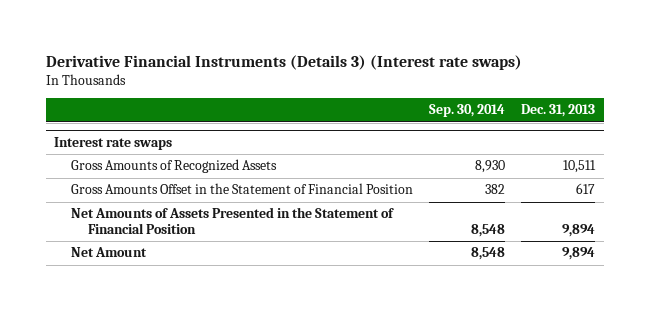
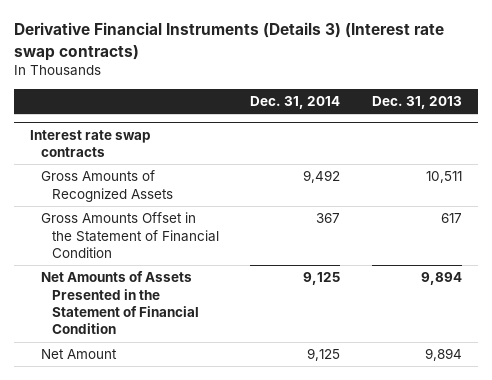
[46,54,523,70] Derivative Financial Instruments (Details 3) (Interest rate swaps) -> [14,22,445,61] Derivative Financial Instruments (Details 3) (Interest rate swap contracts)
[429,104,506,118] Sep. 30, 2014 -> none
none -> [250,95,341,109] Dec. 31, 2014
[54,137,173,151] Interest rate swaps -> [30,129,152,158] Interest rate swap contracts
[71,183,414,195] Gross Amounts Offset in the Statement of Financial Position -> [40,212,219,258] Gross Amounts Offset in the Statement of Financial Condition
[71,207,395,235] Net Amounts of Assets Presented in the Statement of Financial Position -> [40,271,199,335] Net Amounts of Assets Presented in the Statement of Financial Condition

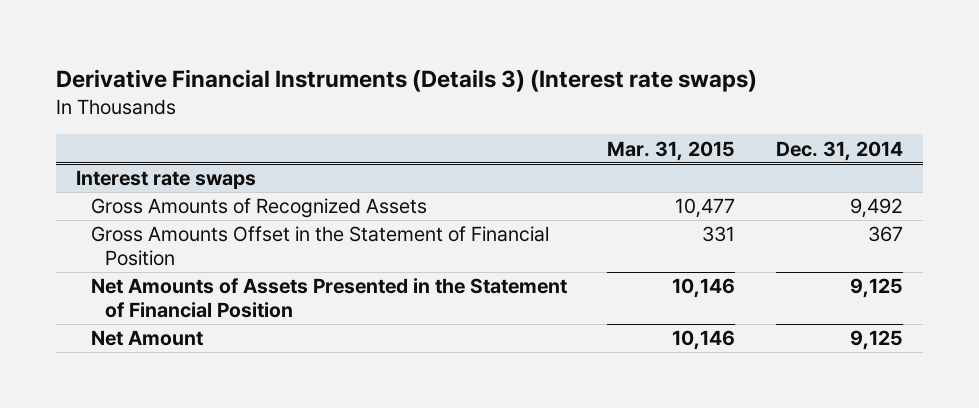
[14,22,445,61] Derivative Financial Instruments (Details 3) (Interest rate swap contracts) -> [55,68,757,92] Derivative Financial Instruments (Details 3) (Interest rate swaps)
[371,95,462,109] Dec. 31, 2013 -> none
none -> [607,140,736,161] Mar. 31, 2015
[30,129,152,158] Interest rate swap contracts -> [76,170,257,190] Interest rate swaps
[40,212,219,258] Gross Amounts Offset in the Statement of Financial Condition -> [90,226,549,266] Gross Amounts Offset in the Statement of Financial Position
[40,271,199,335] Net Amounts of Assets Presented in the Statement of Financial Condition -> [90,278,567,318] Net Amounts of Assets Presented in the Statement of Financial Position

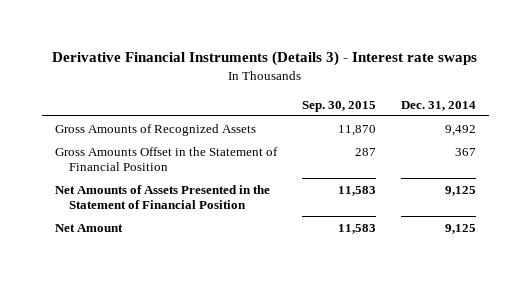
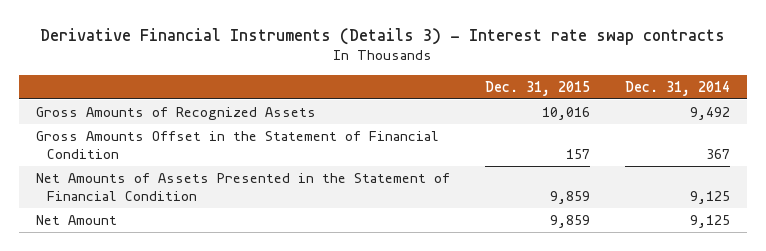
[52,51,478,67] Derivative Financial Instruments (Details 3) - Interest rate swaps -> [40,27,726,45] Derivative Financial Instruments (Details 3) - Interest rate swap contracts
[301,100,376,112] Sep. 30, 2015 -> none
none -> [485,80,591,96] Dec. 31, 2015
[54,146,278,171] Gross Amounts Offset in the Statement of Financial Position -> [36,131,440,160] Gross Amounts Offset in the Statement of Financial Condition
[54,184,270,209] Net Amounts of Assets Presented in the Statement of Financial Position -> [36,173,451,202] Net Amounts of Assets Presented in the Statement of Financial Condition

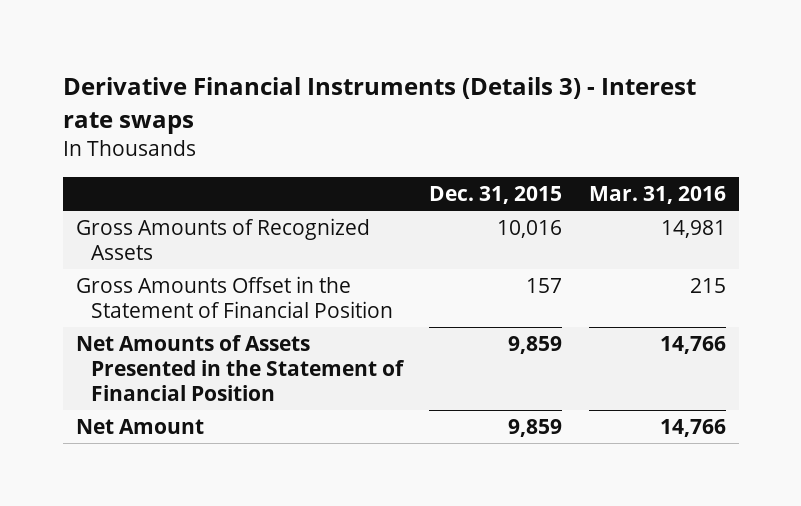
[40,27,726,45] Derivative Financial Instruments (Details 3) - Interest rate swap contracts -> [62,77,696,134] Derivative Financial Instruments (Details 3) - Interest rate swaps
[624,80,730,96] Dec. 31, 2014 -> none
none -> [588,186,726,205] Mar. 31, 2016
[36,131,440,160] Gross Amounts Offset in the Statement of Financial Condition -> [75,275,394,318] Gross Amounts Offset in the Statement of Financial Position
[36,173,451,202] Net Amounts of Assets Presented in the Statement of Financial Condition -> [75,334,406,401] Net Amounts of Assets Presented in the Statement of Financial Position

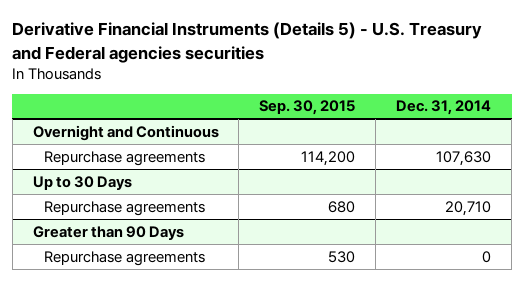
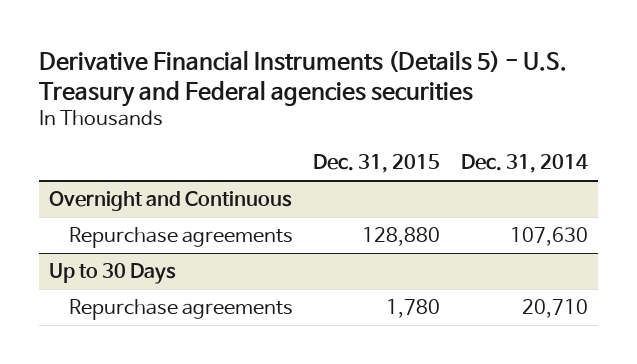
[259,100,356,116] Sep. 30, 2015 -> none
none -> [313,154,441,174] Dec. 31, 2015
[32,225,184,240] Greater than 90 Days -> none
[44,250,206,266] Repurchase agreements -> none

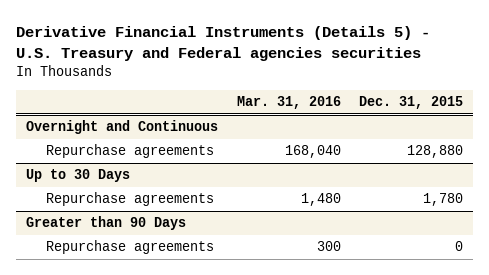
[461,154,589,174] Dec. 31, 2014 -> none
none -> [236,96,341,110] Mar. 31, 2016
none -> [25,216,186,231] Greater than 90 Days
none -> [46,240,215,255] Repurchase agreements

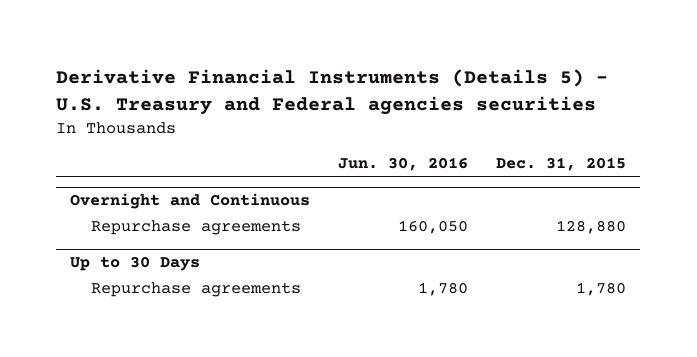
[236,96,341,110] Mar. 31, 2016 -> none
none -> [338,157,469,172] Jun. 30, 2016
[25,216,186,231] Greater than 90 Days -> none
[46,240,215,255] Repurchase agreements -> none

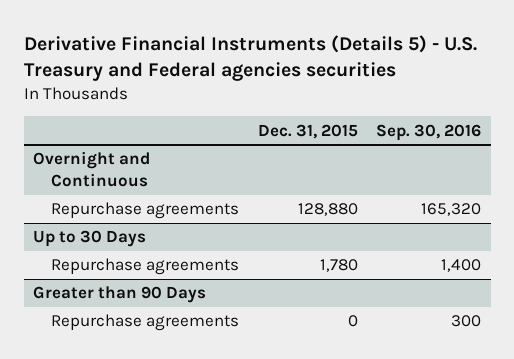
[338,157,469,172] Jun. 30, 2016 -> none
none -> [376,123,482,141] Sep. 30, 2016
none -> [32,286,206,304] Greater than 90 Days
none -> [51,314,240,332] Repurchase agreements

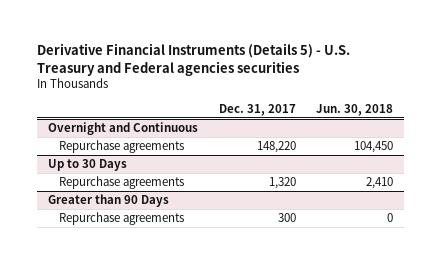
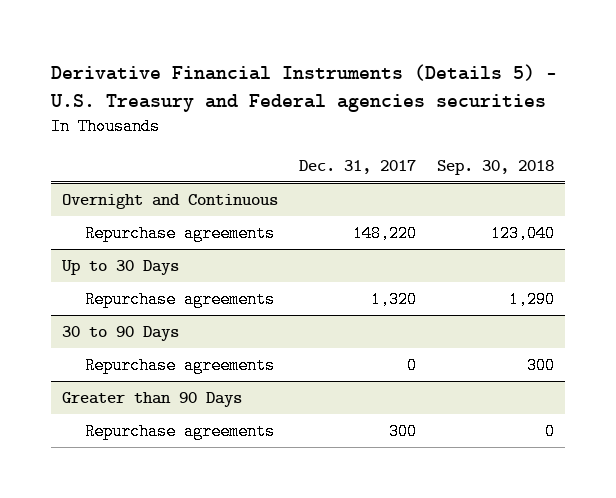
[316,104,394,117] Jun. 30, 2018 -> none
none -> [437,159,555,175] Sep. 30, 2018
none -> [61,326,179,342] 30 to 90 Days
none -> [84,357,275,375] Repurchase agreements

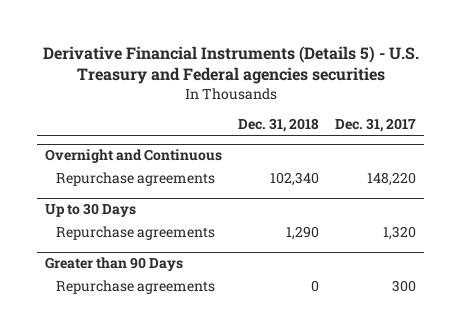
[437,159,555,175] Sep. 30, 2018 -> none
none -> [238,117,320,132] Dec. 31, 2018
[61,326,179,342] 30 to 90 Days -> none
[84,357,275,375] Repurchase agreements -> none

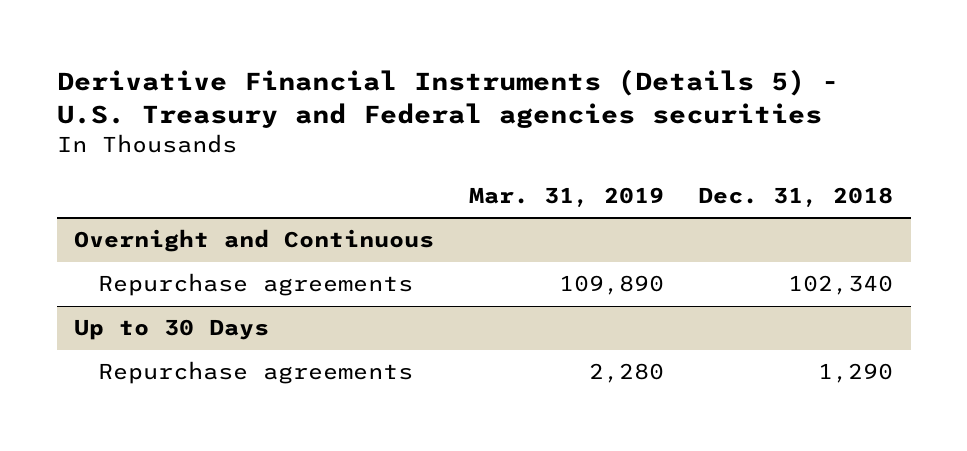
[335,117,417,132] Dec. 31, 2017 -> none
none -> [468,186,664,207] Mar. 31, 2019
[45,257,184,272] Greater than 90 Days -> none
[56,280,216,295] Repurchase agreements -> none

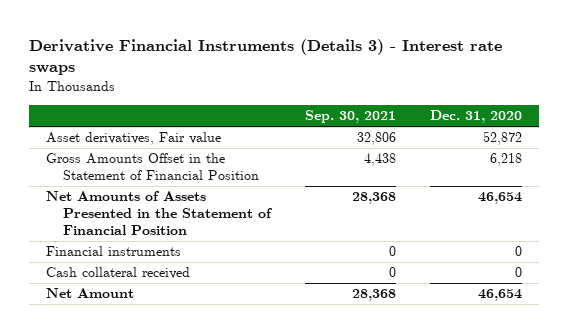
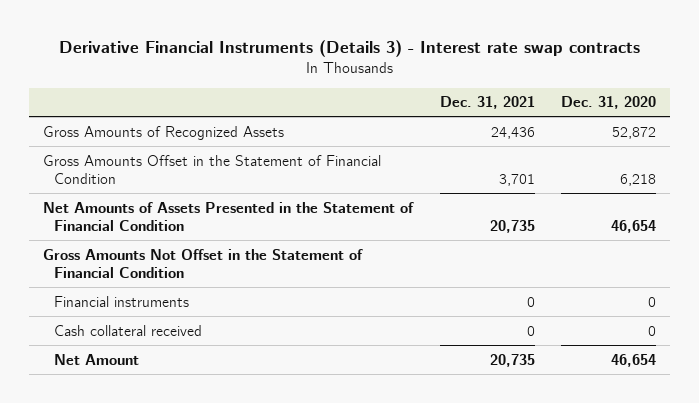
[29,38,503,76] Derivative Financial Instruments (Details 3) - Interest rate swaps -> [58,39,640,57] Derivative Financial Instruments (Details 3) - Interest rate swap contracts
[304,110,396,124] Sep. 30, 2021 -> none
none -> [439,96,535,110] Dec. 31, 2021
[46,132,222,146] Asset derivatives, Fair value -> [42,125,284,140] Gross Amounts of Recognized Assets
[46,153,259,181] Gross Amounts Offset in the Statement of Financial Position -> [42,154,381,184] Gross Amounts Offset in the Statement of Financial Condition
[46,191,273,235] Net Amounts of Assets Presented in the Statement of Financial Position -> [42,201,414,231] Net Amounts of Assets Presented in the Statement of Financial Condition
none -> [42,248,363,278] Gross Amounts Not Offset in the Statement of Financial Condition

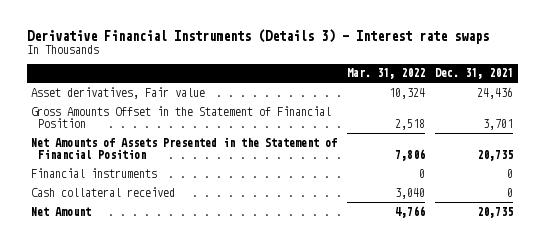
[58,39,640,57] Derivative Financial Instruments (Details 3) - Interest rate swap contracts -> [26,29,489,45] Derivative Financial Instruments (Details 3) - Interest rate swaps
[561,96,657,110] Dec. 31, 2020 -> none
none -> [347,68,426,80] Mar. 31, 2022
[42,248,363,278] Gross Amounts Not Offset in the Statement of Financial Condition -> none
[42,125,284,140] Gross Amounts of Recognized Assets -> [31,86,206,99] Asset derivatives, Fair value
[42,154,381,184] Gross Amounts Offset in the Statement of Financial Condition -> [31,105,332,128] Gross Amounts Offset in the Statement of Financial Position
[42,201,414,231] Net Amounts of Assets Presented in the Statement of Financial Condition -> [31,136,338,159] Net Amounts of Assets Presented in the Statement of Financial Position

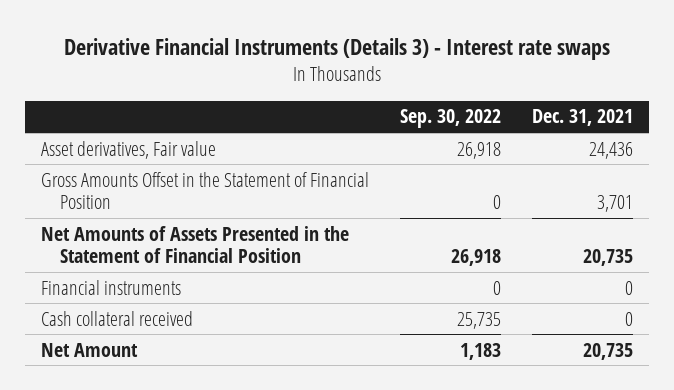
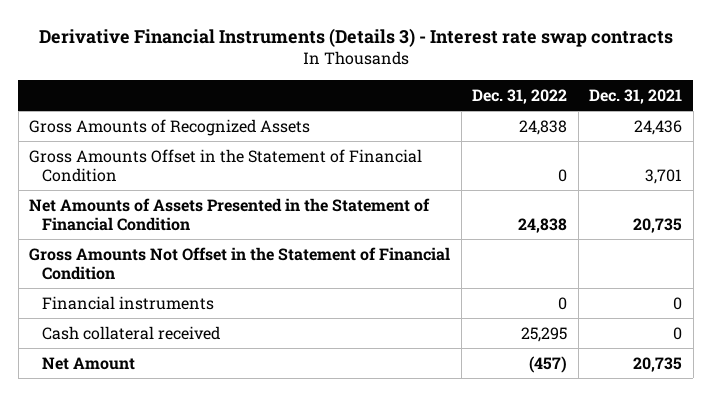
[64,38,611,61] Derivative Financial Instruments (Details 3) - Interest rate swaps -> [38,27,673,47] Derivative Financial Instruments (Details 3) - Interest rate swap contracts
[400,109,502,129] Sep. 30, 2022 -> none
none -> [472,88,568,104] Dec. 31, 2022
[40,140,216,159] Asset derivatives, Fair value -> [29,118,311,136] Gross Amounts of Recognized Assets
[40,171,369,210] Gross Amounts Offset in the Statement of Financial Position -> [29,148,423,182] Gross Amounts Offset in the Statement of Financial Condition
[40,225,349,264] Net Amounts of Assets Presented in the Statement of Financial Position -> [29,197,431,231] Net Amounts of Assets Presented in the Statement of Financial Condition
none -> [29,246,451,280] Gross Amounts Not Offset in the Statement of Financial Condition

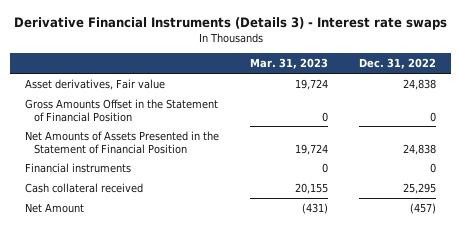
[38,27,673,47] Derivative Financial Instruments (Details 3) - Interest rate swap contracts -> [13,17,447,31] Derivative Financial Instruments (Details 3) - Interest rate swaps
[589,88,683,104] Dec. 31, 2021 -> none
none -> [250,58,329,70] Mar. 31, 2023
[29,246,451,280] Gross Amounts Not Offset in the Statement of Financial Condition -> none
[29,118,311,136] Gross Amounts of Recognized Assets -> [25,78,166,90] Asset derivatives, Fair value
[29,148,423,182] Gross Amounts Offset in the Statement of Financial Condition -> [25,98,219,122] Gross Amounts Offset in the Statement of Financial Position
[29,197,431,231] Net Amounts of Assets Presented in the Statement of Financial Condition -> [25,130,220,154] Net Amounts of Assets Presented in the Statement of Financial Position

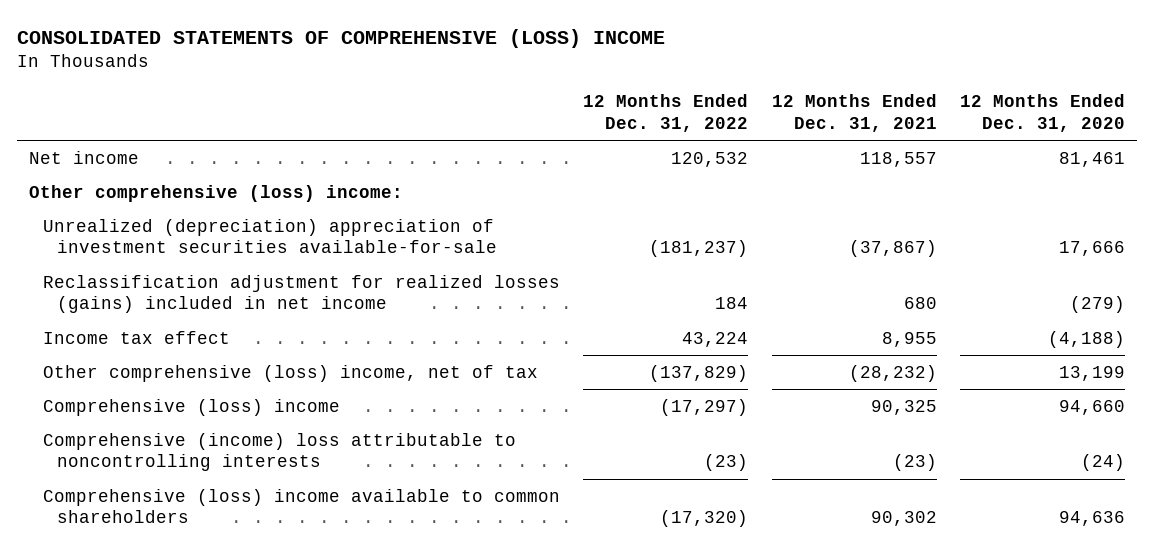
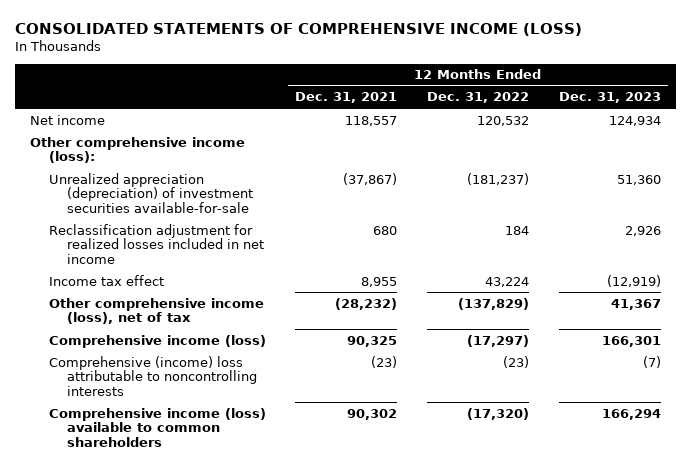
[17,28,666,48] CONSOLIDATED STATEMENTS OF COMPREHENSIVE (LOSS) INCOME -> [15,23,583,37] CONSOLIDATED STATEMENTS OF COMPREHENSIVE INCOME (LOSS)
[960,94,1126,133] 12 Months Ended Dec. 31, 2020 -> none
none -> [558,92,661,104] Dec. 31, 2023
[28,184,403,202] Other comprehensive (loss) income: -> [30,136,246,164] Other comprehensive income (loss):
[42,218,498,254] Unrealized (depreciation) appreciation of investment securities available-for-sale -> [48,172,253,213] Unrealized appreciation (depreciation) of investment securities available-for-sale
[42,274,560,314] Reclassification adjustment for realized losses (gains) included in net income -> [48,223,264,264] Reclassification adjustment for realized losses included in net income
[42,364,538,382] Other comprehensive (loss) income, net of tax -> [48,297,264,325] Other comprehensive income (loss), net of tax
[42,398,340,416] Comprehensive (loss) income -> [48,334,266,348] Comprehensive income (loss)
[42,488,560,524] Comprehensive (loss) income available to common shareholders -> [48,407,266,447] Comprehensive income (loss) available to common shareholders

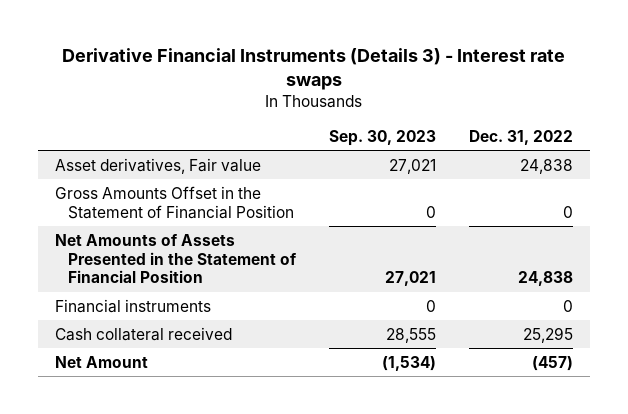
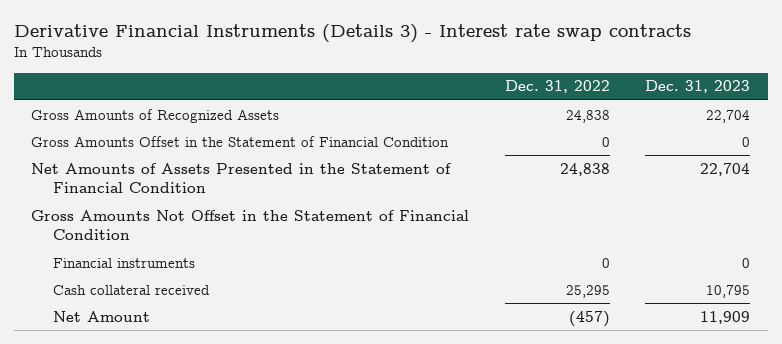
[61,47,565,90] Derivative Financial Instruments (Details 3) - Interest rate swaps -> [13,24,691,44] Derivative Financial Instruments (Details 3) - Interest rate swap contracts
[329,129,437,146] Sep. 30, 2023 -> none
none -> [645,80,751,94] Dec. 31, 2023
[54,157,261,174] Asset derivatives, Fair value -> [31,108,280,123] Gross Amounts of Recognized Assets
[54,185,295,219] Gross Amounts Offset in the Statement of Financial Position -> [31,135,450,147] Gross Amounts Offset in the Statement of Financial Condition
[54,233,298,284] Net Amounts of Assets Presented in the Statement of Financial Position -> [31,162,453,194] Net Amounts of Assets Presented in the Statement of Financial Condition
none -> [31,209,470,241] Gross Amounts Not Offset in the Statement of Financial Condition

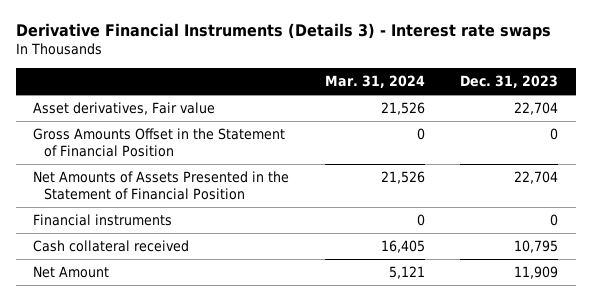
[13,24,691,44] Derivative Financial Instruments (Details 3) - Interest rate swap contracts -> [15,23,551,41] Derivative Financial Instruments (Details 3) - Interest rate swaps
[504,80,610,94] Dec. 31, 2022 -> none
none -> [324,74,425,88] Mar. 31, 2024
[31,209,470,241] Gross Amounts Not Offset in the Statement of Financial Condition -> none
[31,108,280,123] Gross Amounts of Recognized Assets -> [33,102,216,116] Asset derivatives, Fair value
[31,135,450,147] Gross Amounts Offset in the Statement of Financial Condition -> [33,128,286,157] Gross Amounts Offset in the Statement of Financial Position
[31,162,453,194] Net Amounts of Assets Presented in the Statement of Financial Condition -> [33,171,290,200] Net Amounts of Assets Presented in the Statement of Financial Position

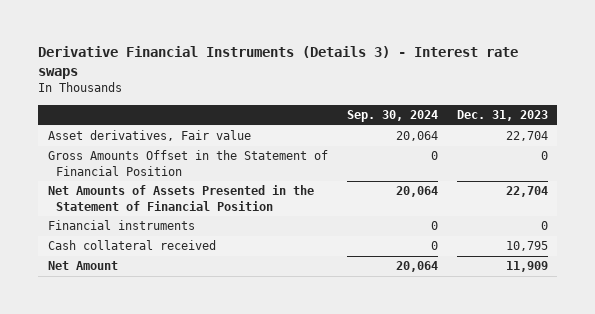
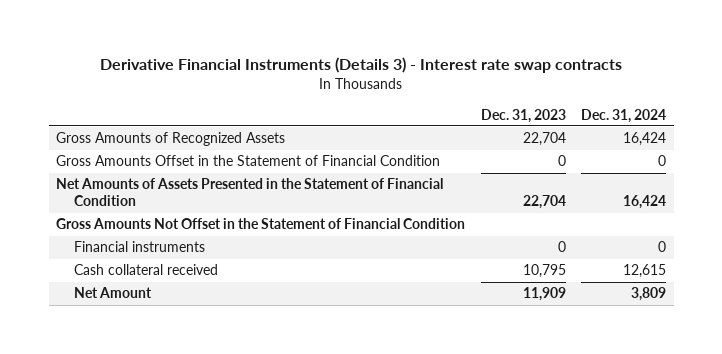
[37,45,518,79] Derivative Financial Instruments (Details 3) - Interest rate swaps -> [100,57,623,74] Derivative Financial Instruments (Details 3) - Interest rate swap contracts
[346,110,438,123] Sep. 30, 2024 -> none
none -> [580,108,666,123] Dec. 31, 2024
[47,130,251,142] Asset derivatives, Fair value -> [56,132,286,147] Gross Amounts of Recognized Assets
[47,150,328,177] Gross Amounts Offset in the Statement of Financial Position -> [56,155,441,167] Gross Amounts Offset in the Statement of Financial Condition
[47,185,314,212] Net Amounts of Assets Presented in the Statement of Financial Position -> [56,178,444,207] Net Amounts of Assets Presented in the Statement of Financial Condition
none -> [56,218,466,230] Gross Amounts Not Offset in the Statement of Financial Condition

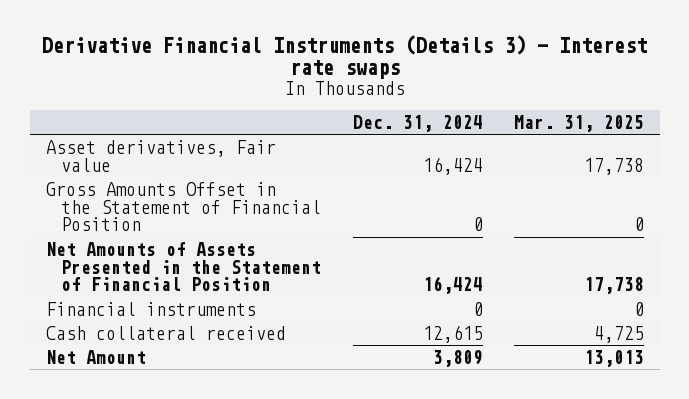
[100,57,623,74] Derivative Financial Instruments (Details 3) - Interest rate swap contracts -> [41,34,647,80] Derivative Financial Instruments (Details 3) - Interest rate swaps
[480,108,566,123] Dec. 31, 2023 -> none
none -> [513,114,644,132] Mar. 31, 2025
[56,218,466,230] Gross Amounts Not Offset in the Statement of Financial Condition -> none
[56,132,286,147] Gross Amounts of Recognized Assets -> [45,139,276,172] Asset derivatives, Fair value
[56,155,441,167] Gross Amounts Offset in the Statement of Financial Condition -> [45,181,322,232] Gross Amounts Offset in the Statement of Financial Position
[56,178,444,207] Net Amounts of Assets Presented in the Statement of Financial Condition -> [45,241,322,292] Net Amounts of Assets Presented in the Statement of Financial Position

